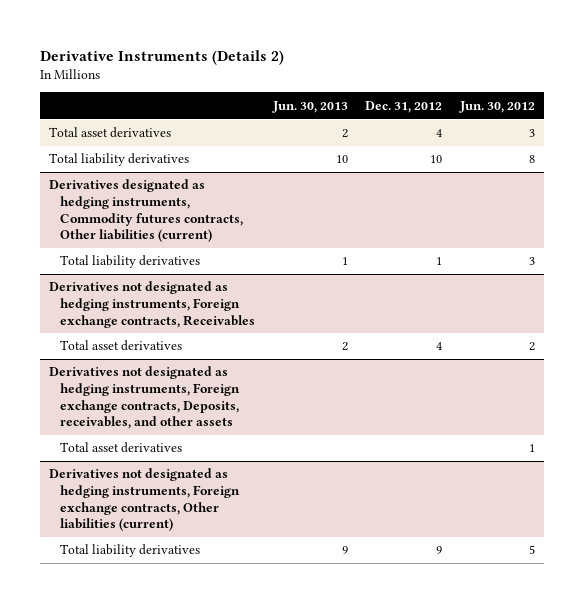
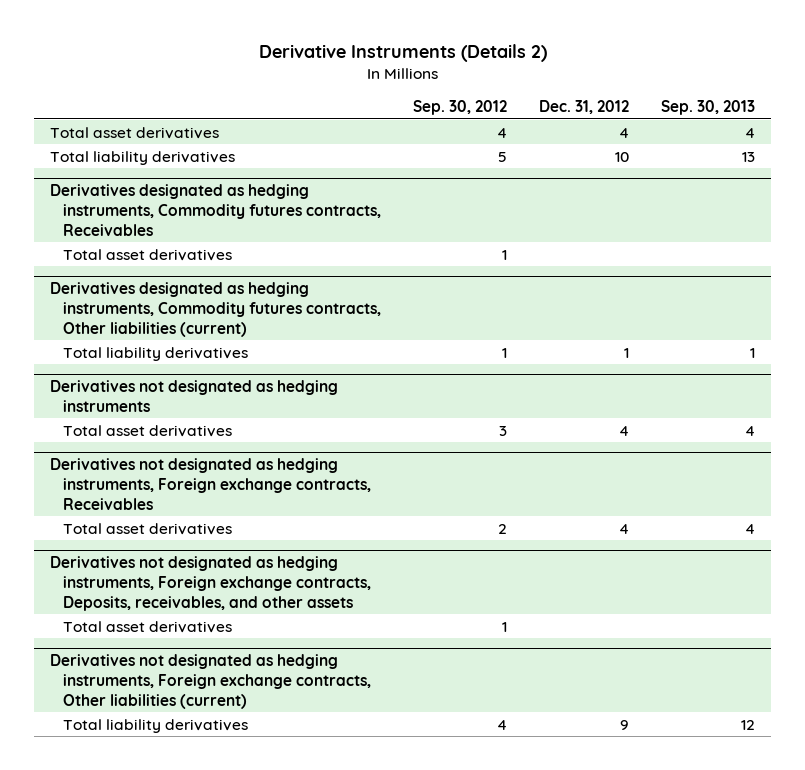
[271,100,348,113] Jun. 30, 2013 -> none
[459,100,536,113] Jun. 30, 2012 -> none
none -> [413,100,508,116] Sep. 30, 2012
none -> [661,100,756,116] Sep. 30, 2013
none -> [49,183,382,236] Derivatives designated as hedging instruments, Commodity futures contracts, Receivables
none -> [63,248,233,261] Total asset derivatives
none -> [49,379,338,412] Derivatives not designated as hedging instruments
none -> [63,424,233,437] Total asset derivatives

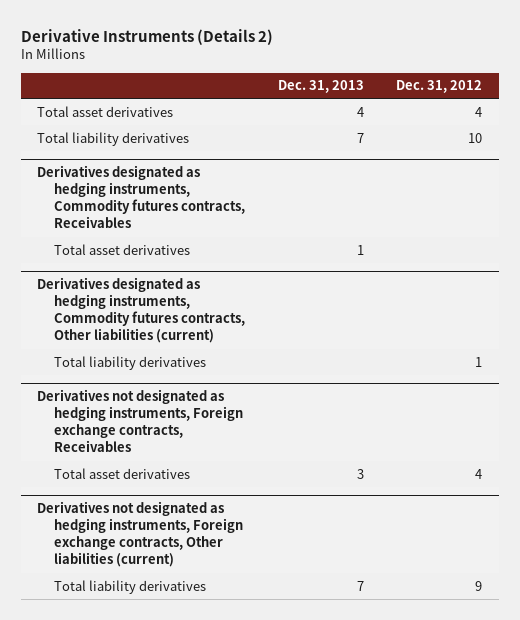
[413,100,508,116] Sep. 30, 2012 -> none
[661,100,756,116] Sep. 30, 2013 -> none
none -> [277,80,364,94] Dec. 31, 2013
[49,379,338,412] Derivatives not designated as hedging instruments -> none
[63,424,233,437] Total asset derivatives -> none
[49,555,372,611] Derivatives not designated as hedging instruments, Foreign exchange contracts, Deposits, receivables, and other assets -> none
[63,620,233,633] Total asset derivatives -> none

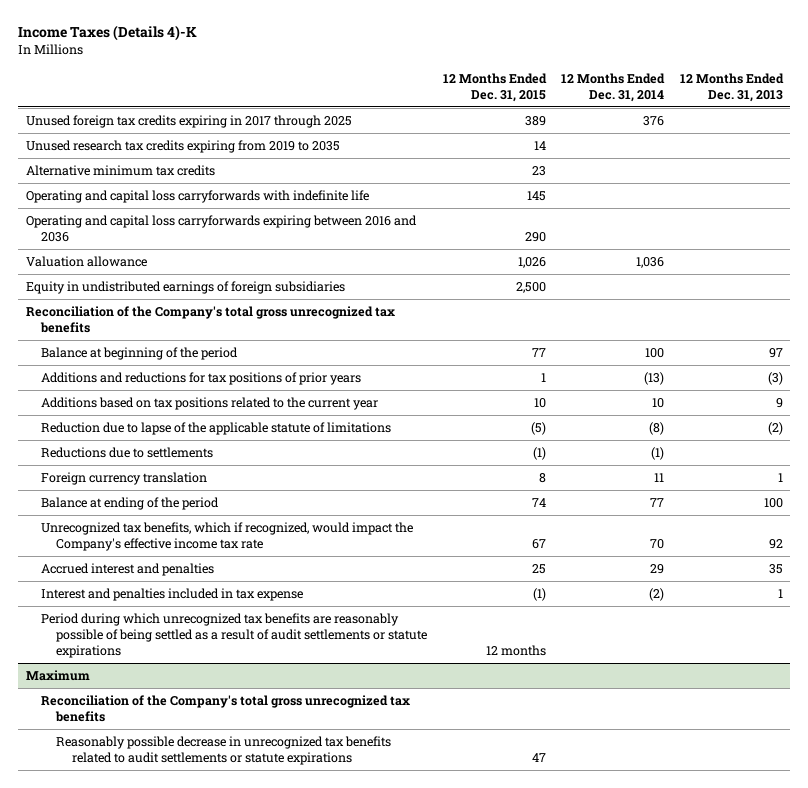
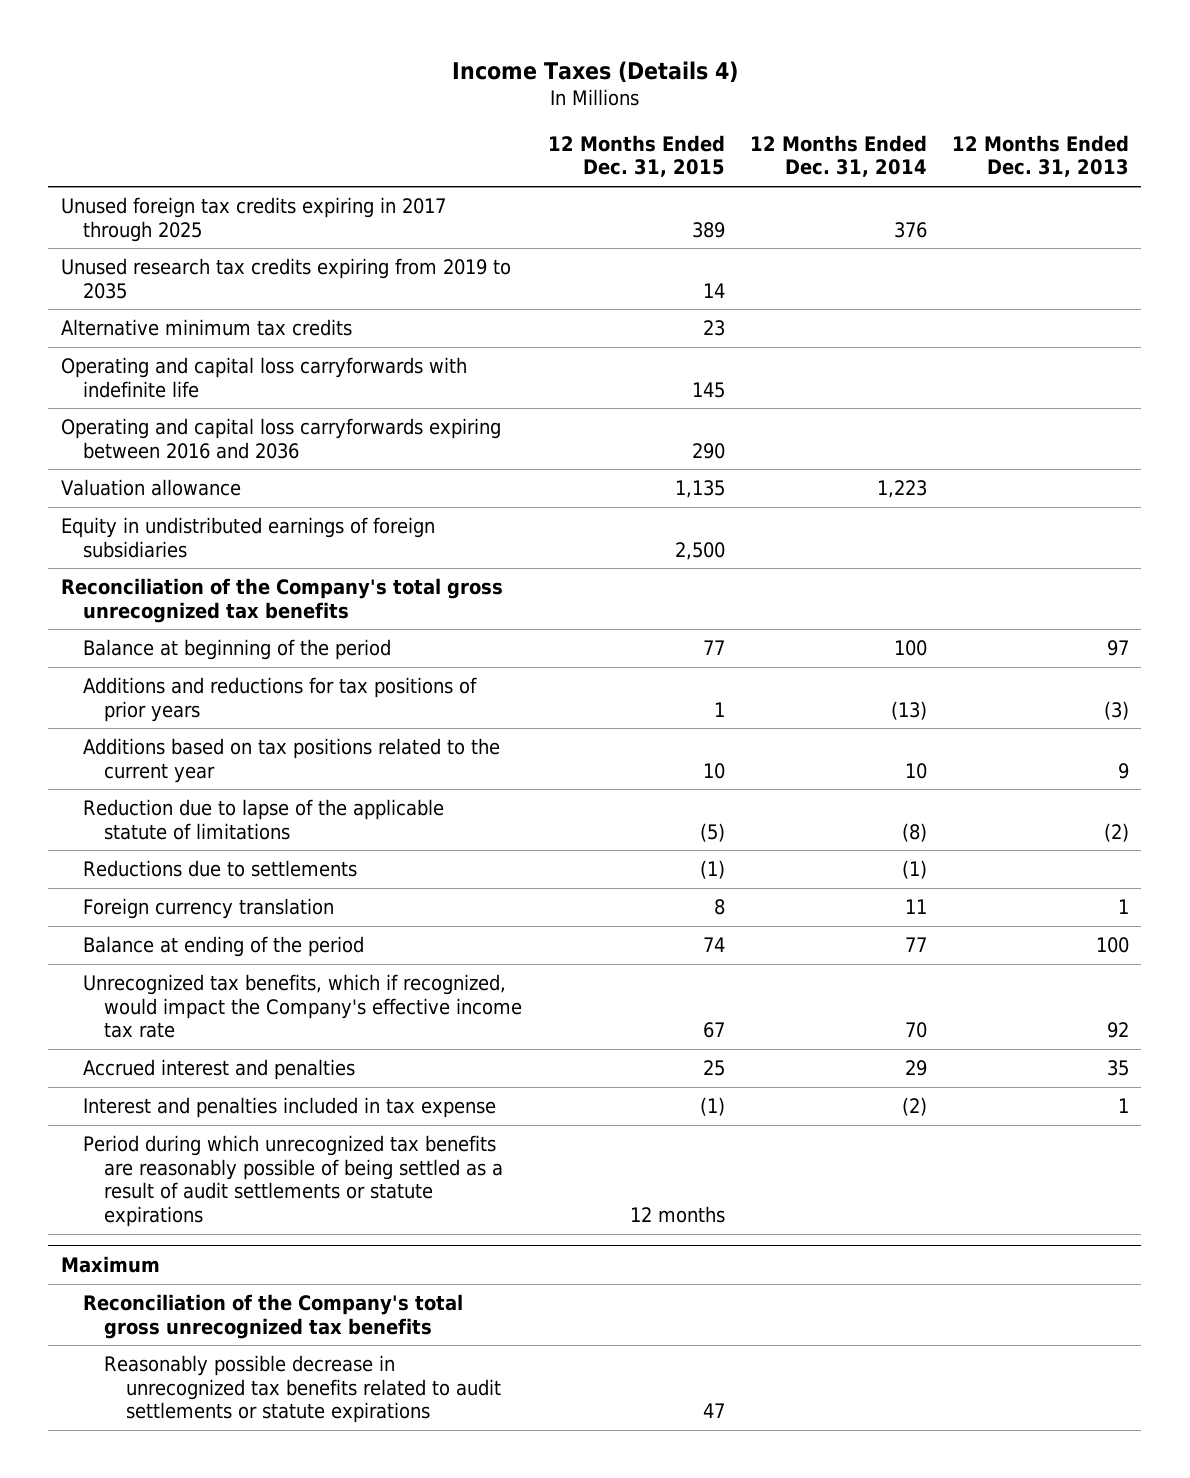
[18,25,198,42] Income Taxes (Details 4)-K -> [451,60,738,83] Income Taxes (Details 4)
[517,256,546,268] 1,026 -> [674,480,725,499] 1,135
[636,256,665,268] 1,036 -> [876,480,927,499] 1,223

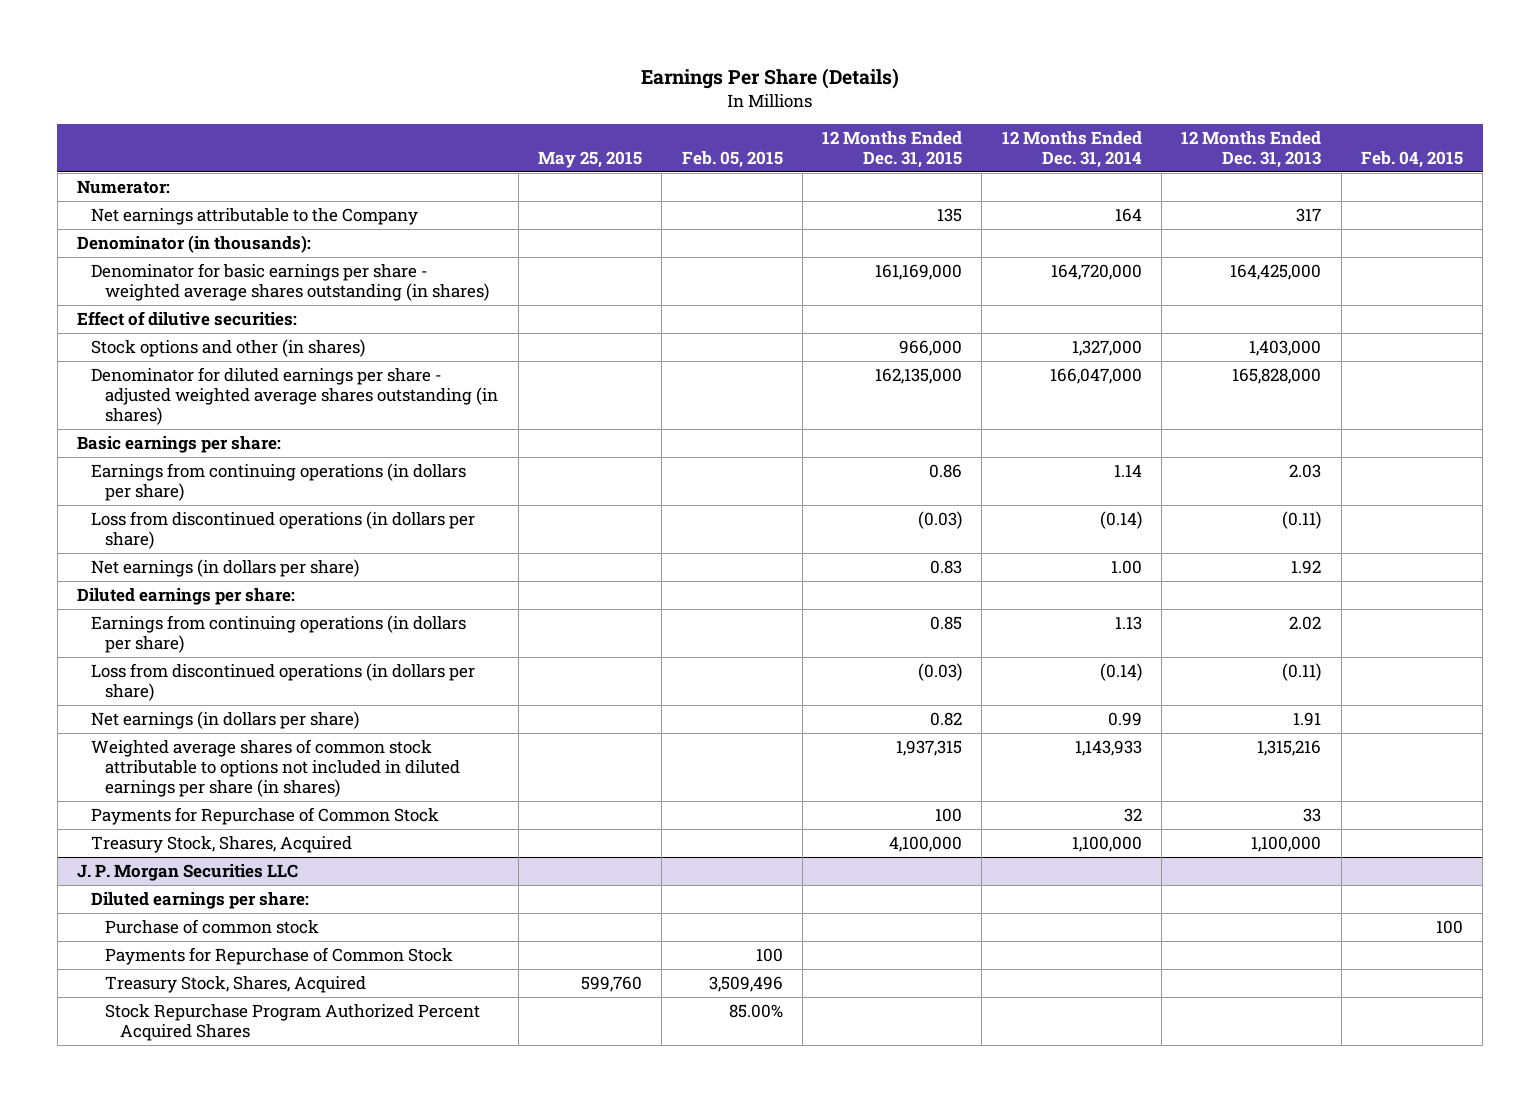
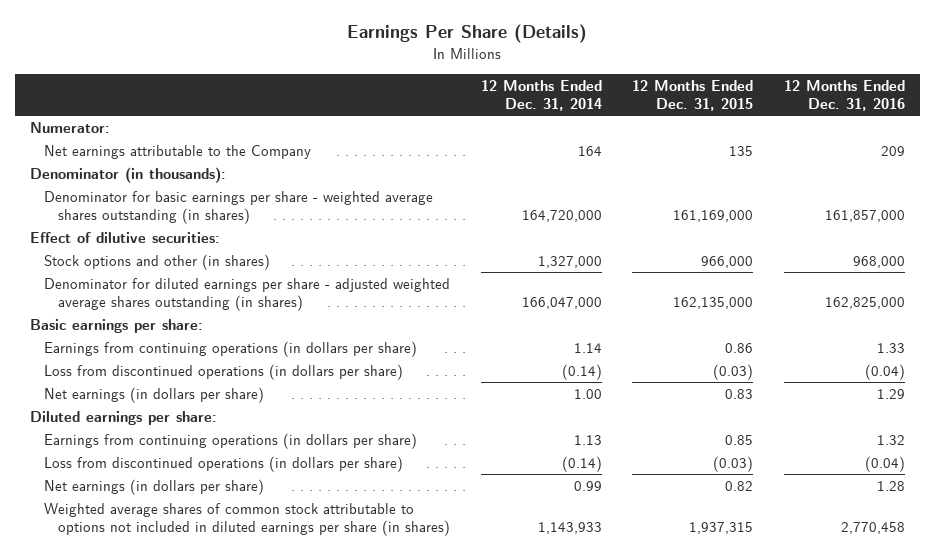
[538,151,643,169] May 25, 2015 -> none
[681,151,783,169] Feb. 05, 2015 -> none
[1181,131,1322,169] 12 Months Ended Dec. 31, 2013 -> none
[1360,151,1463,169] Feb. 04, 2015 -> none
none -> [783,80,905,112] 12 Months Ended Dec. 31, 2016
[91,807,440,826] Payments for Repurchase of Common Stock -> none
[91,836,353,854] Treasury Stock, Shares, Acquired -> none
[76,864,298,882] J. P. Morgan Securities LLC -> none
[91,892,310,910] Diluted earnings per share: -> none
[105,919,320,935] Purchase of common stock -> none
[105,947,454,966] Payments for Repurchase of Common Stock -> none
[105,976,367,994] Treasury Stock, Shares, Acquired -> none
[105,1004,481,1042] Stock Repurchase Program Authorized Percent Acquired Shares -> none

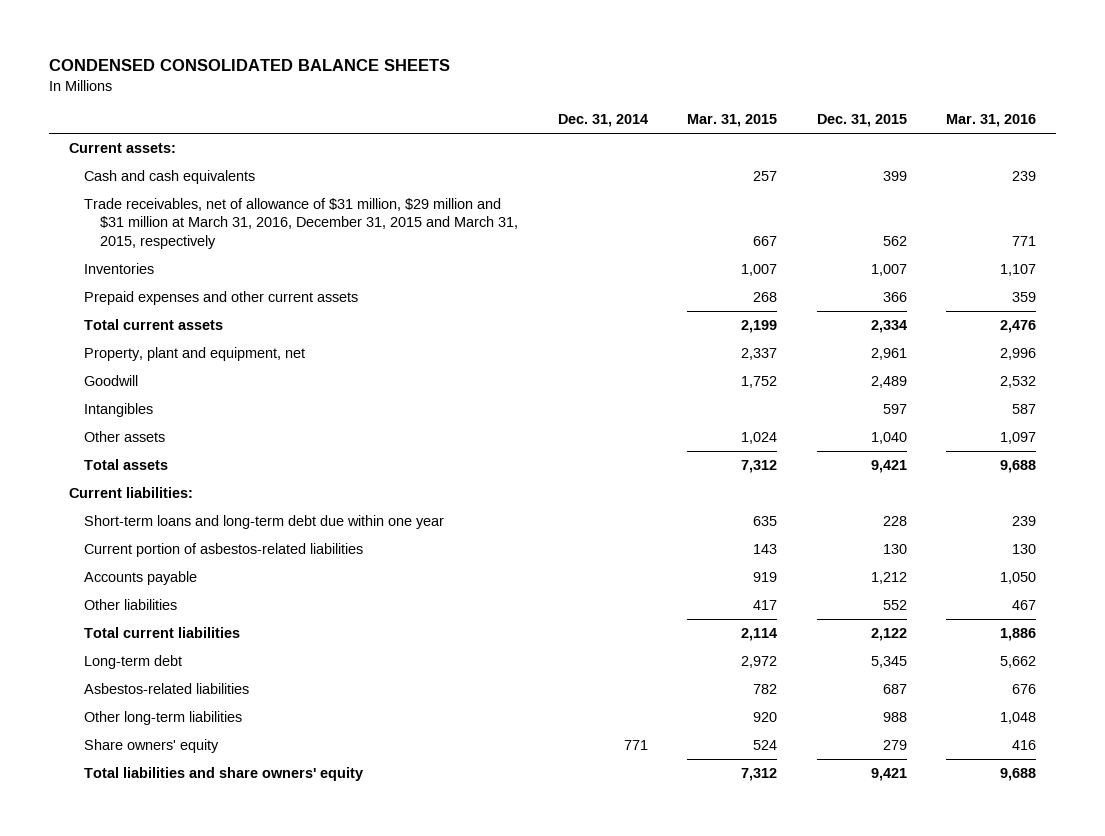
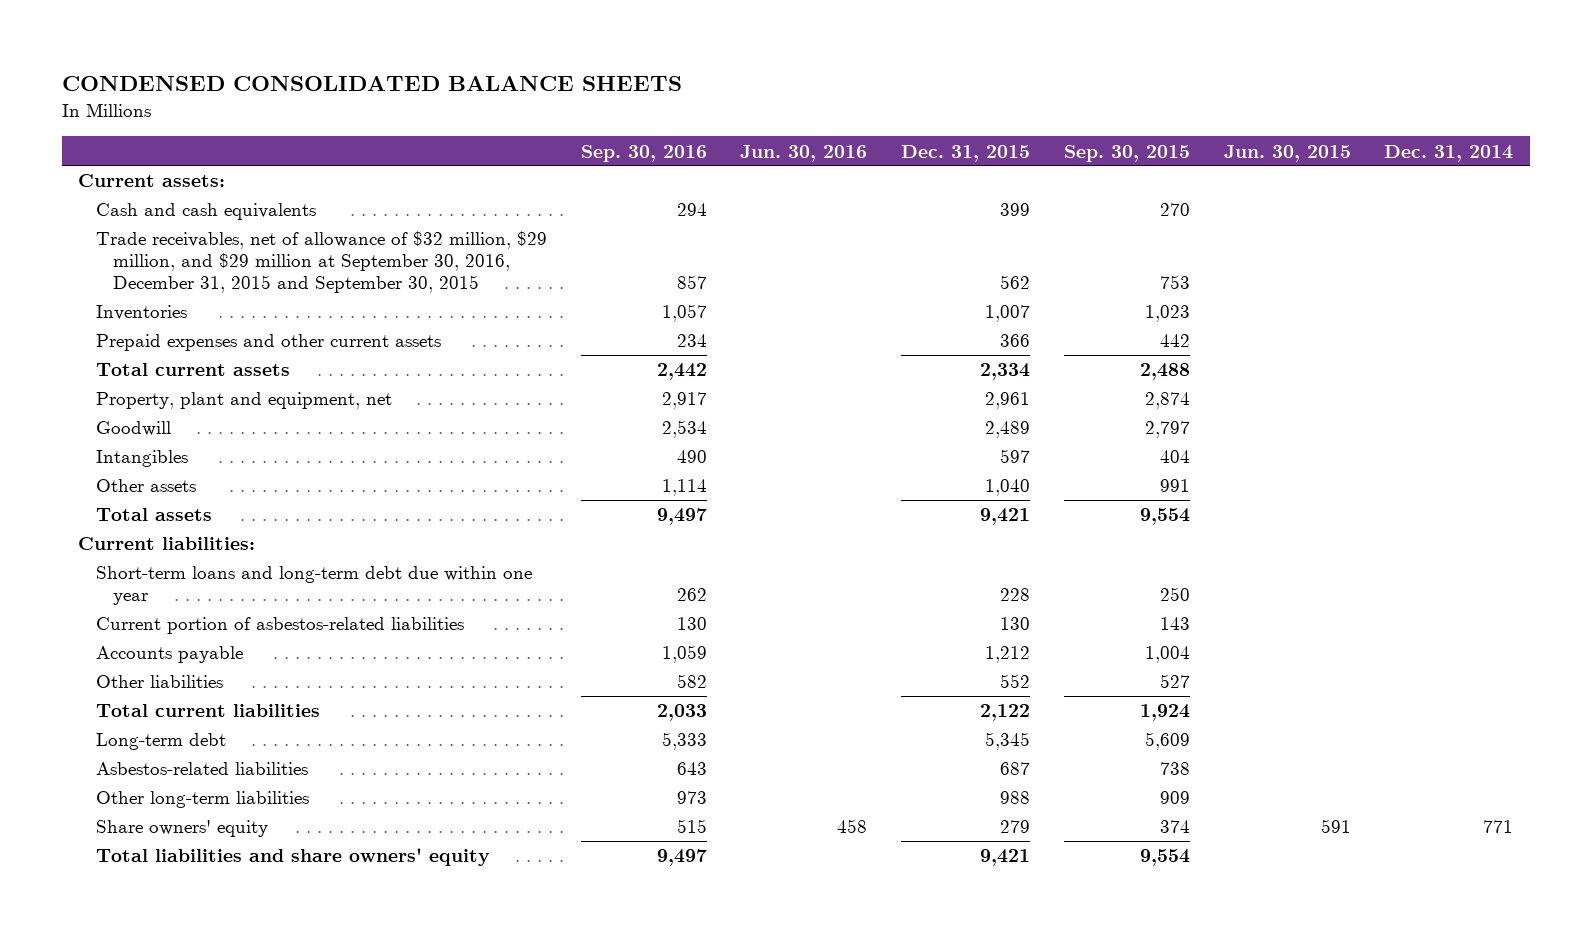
[687,114,778,128] Mar. 31, 2015 -> none
[946,114,1037,128] Mar. 31, 2016 -> none
none -> [580,144,707,162] Sep. 30, 2016
none -> [740,144,868,162] Jun. 30, 2016
none -> [1063,144,1190,162] Sep. 30, 2015
none -> [1223,144,1351,162] Jun. 30, 2015
[84,198,519,249] Trade receivables, net of allowance of $31 million, $29 million and $31 million at March 31, 2016, December 31, 2015 and March 31, 2015, respectively -> [95,231,547,294] Trade receivables, net of allowance of $32 million, $29 million, and $29 million at September 30, 2016, December 31, 2015 and September 30, 2015

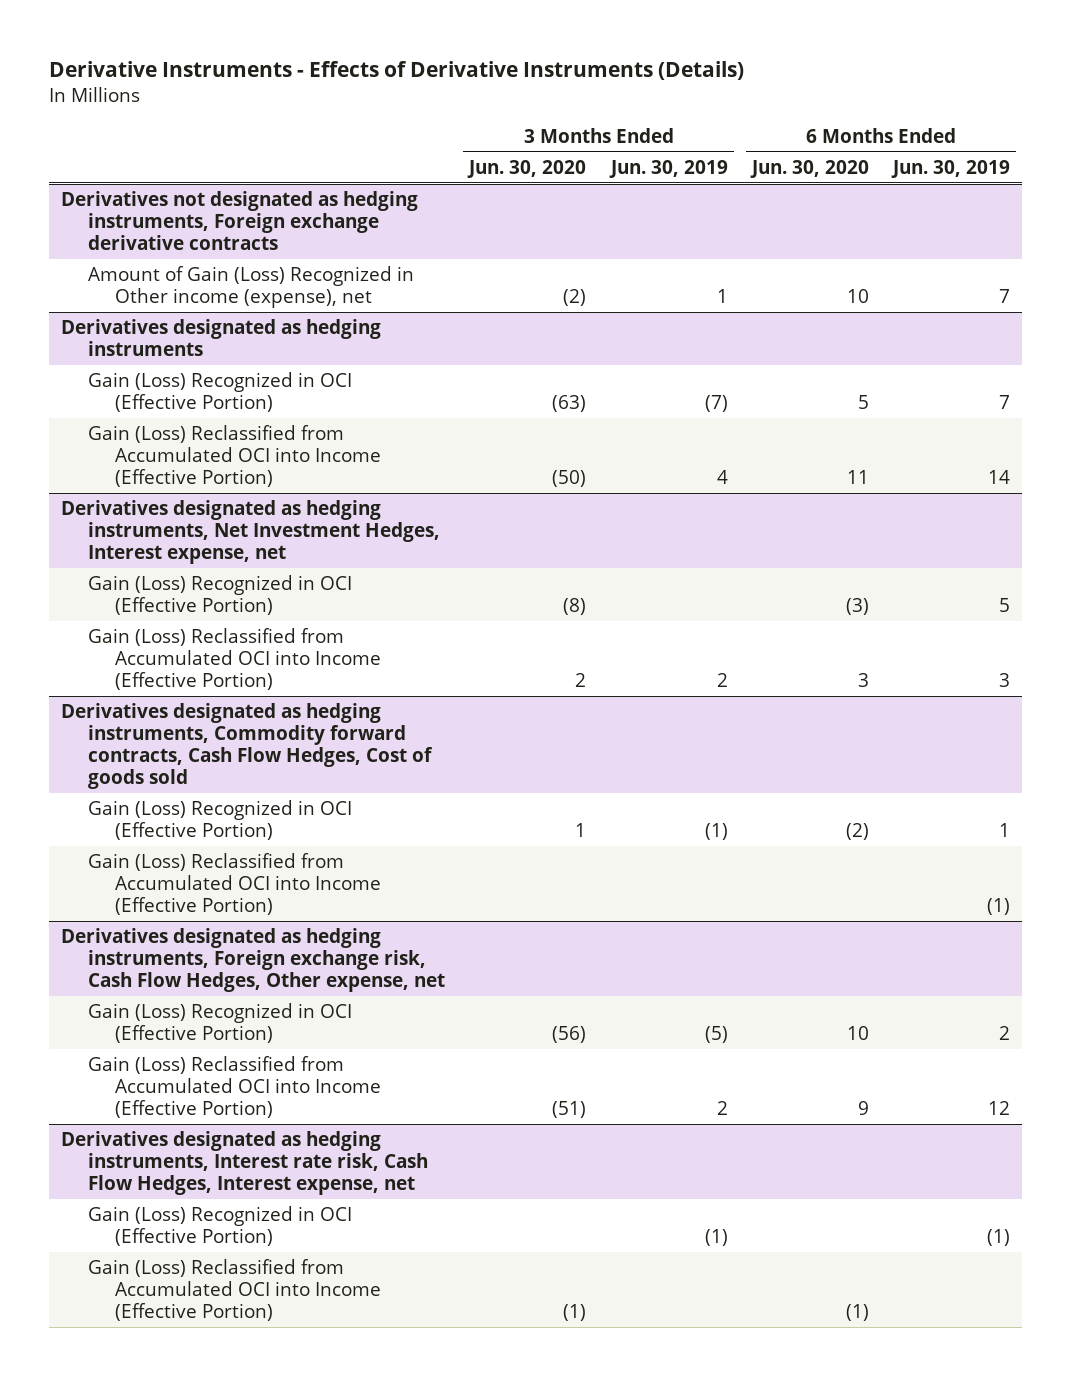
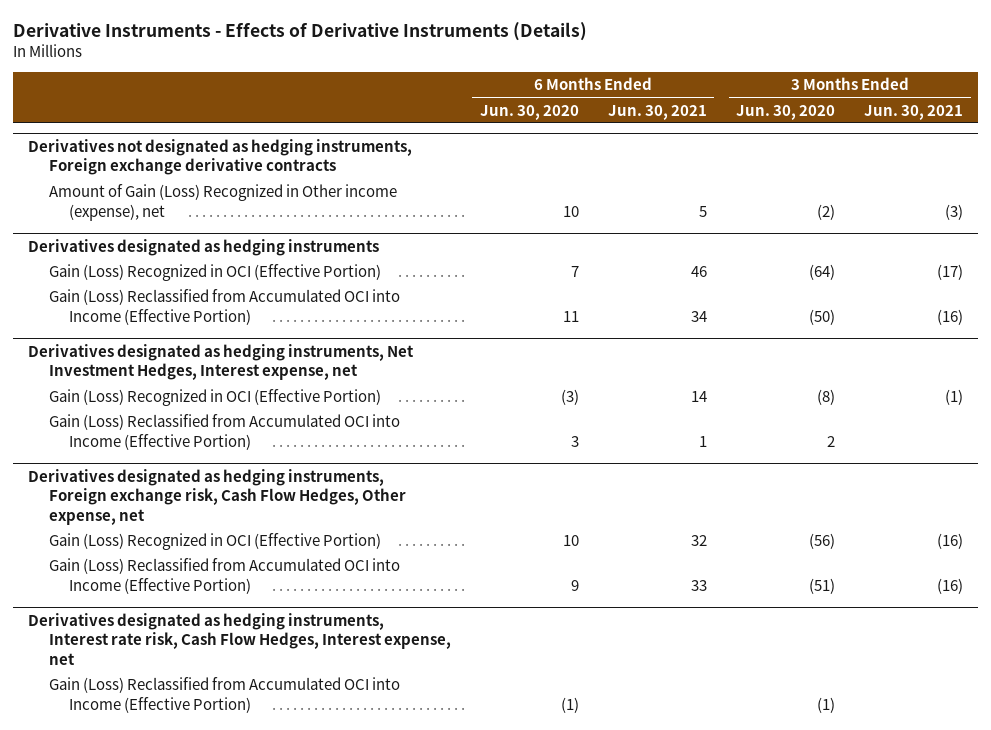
[608,159,728,178] Jun. 30, 2019 -> none
[891,159,1011,178] Jun. 30, 2019 -> none
none -> [607,104,707,120] Jun. 30, 2021
none -> [864,104,964,120] Jun. 30, 2021
[552,395,587,413] (63) -> [809,264,836,281] (64)
[857,395,869,410] 5 -> [570,266,579,278] 7
[61,703,434,789] Derivatives designated as hedging instruments, Commodity forward contracts, Cash Flow Hedges, Cost of goods sold -> none
[88,800,353,841] Gain (Loss) Recognized in OCI (Effective Portion) -> none
[88,853,382,916] Gain (Loss) Reclassified from Accumulated OCI into Income (Effective Portion) -> none
[88,1206,353,1247] Gain (Loss) Recognized in OCI (Effective Portion) -> none

